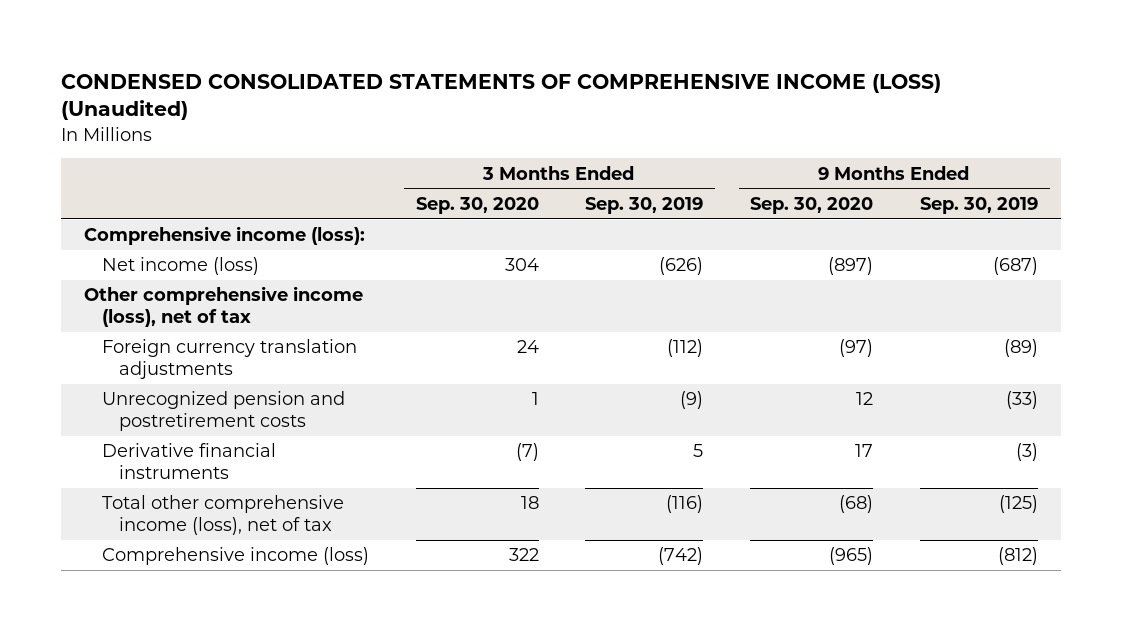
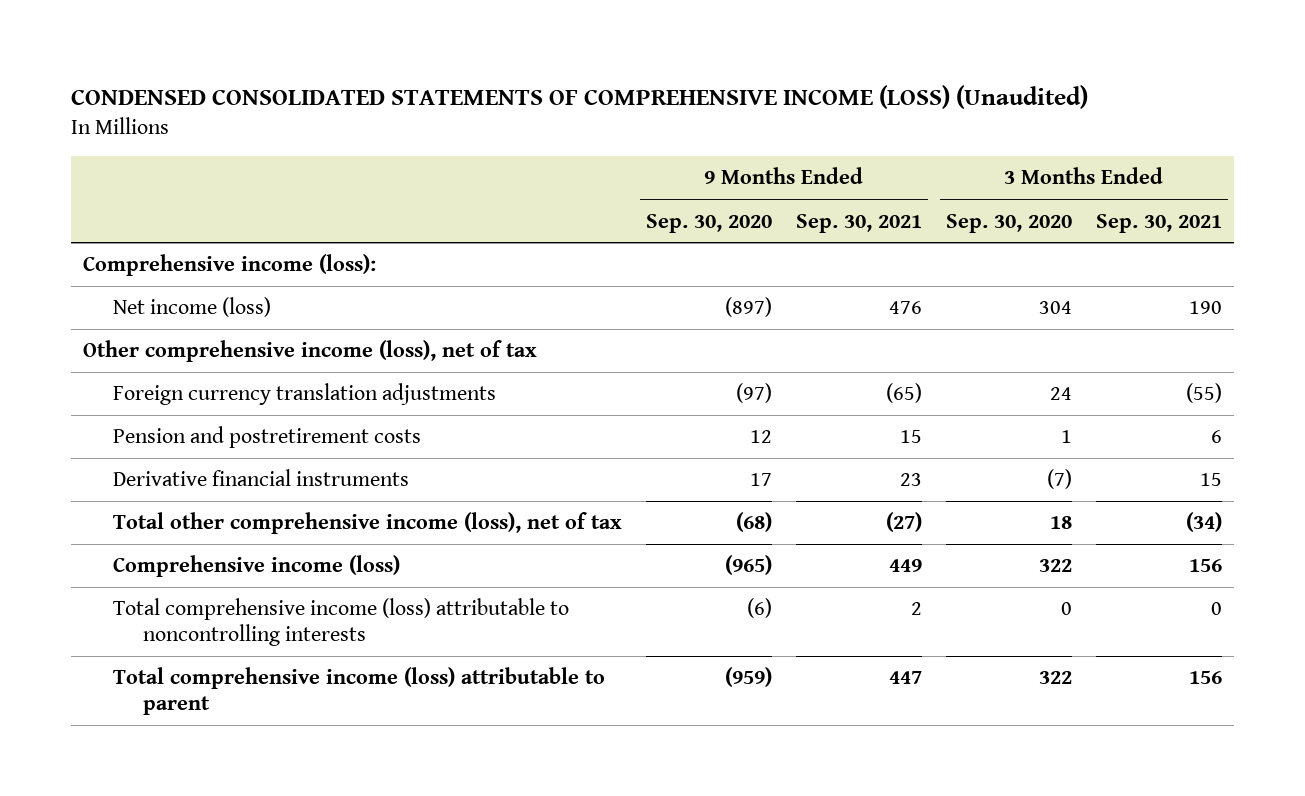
[585,197,704,215] Sep. 30, 2019 -> none
[920,197,1039,215] Sep. 30, 2019 -> none
none -> [796,213,923,233] Sep. 30, 2021
none -> [1096,213,1223,233] Sep. 30, 2021
[101,391,345,431] Unrecognized pension and postretirement costs -> [113,426,422,449] Pension and postretirement costs
none -> [113,598,570,647] Total comprehensive income (loss) attributable to noncontrolling interests
none -> [113,667,606,716] Total comprehensive income (loss) attributable to parent

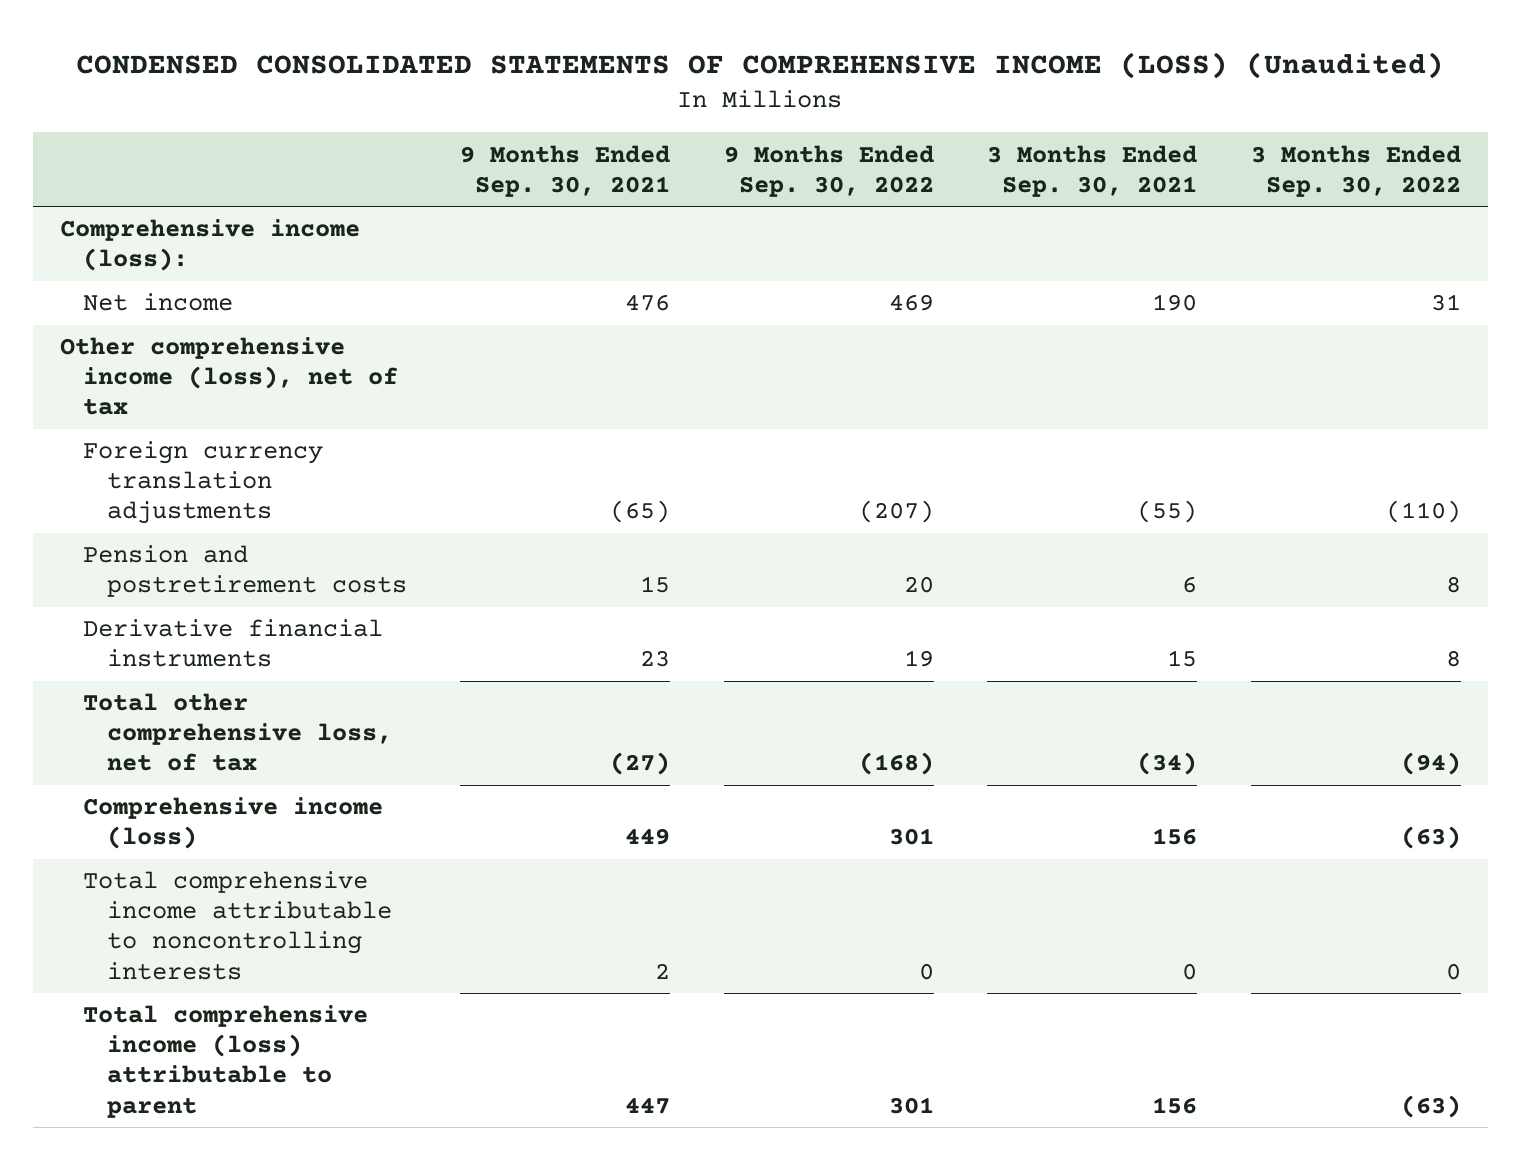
[646,213,773,233] Sep. 30, 2020 -> none
[946,213,1073,233] Sep. 30, 2020 -> none
none -> [723,144,934,197] 9 Months Ended Sep. 30, 2022
none -> [1250,144,1461,197] 3 Months Ended Sep. 30, 2022
[113,297,272,318] Net income (loss) -> [83,293,234,312] Net income
[113,512,623,535] Total other comprehensive income (loss), net of tax -> [83,693,392,772] Total other comprehensive loss, net of tax
[113,598,570,647] Total comprehensive income (loss) attributable to noncontrolling interests -> [83,871,392,980] Total comprehensive income attributable to noncontrolling interests

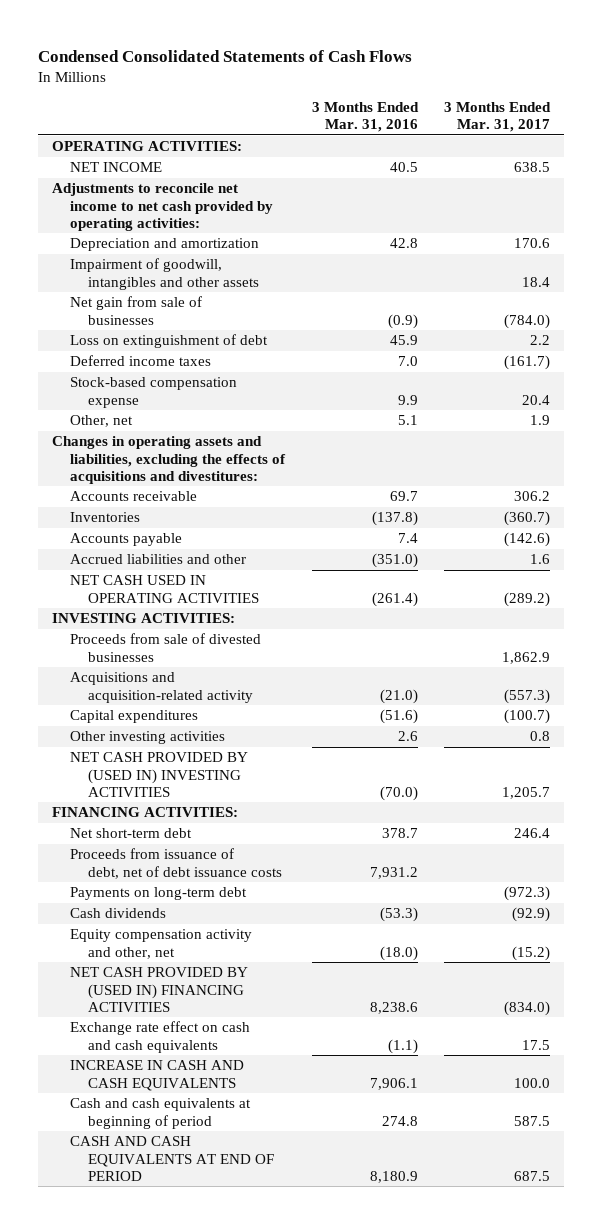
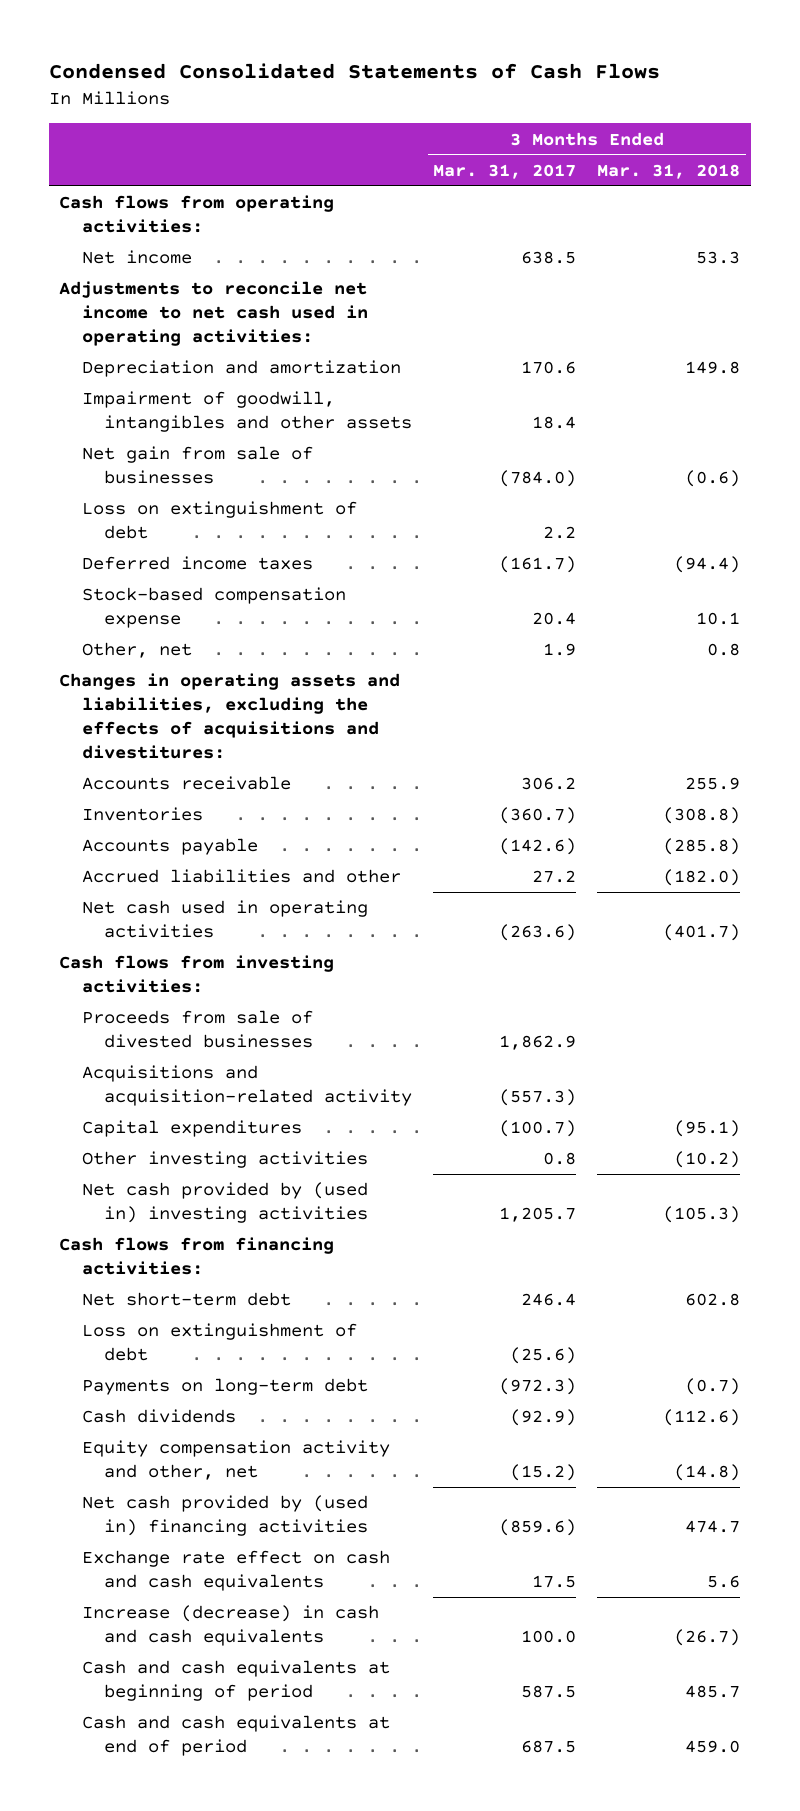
[311,102,419,133] 3 Months Ended Mar. 31, 2016 -> none
none -> [597,163,741,179] Mar. 31, 2018
[51,141,242,152] OPERATING ACTIVITIES: -> [59,195,335,234] Cash flows from operating activities:
[69,162,162,173] NET INCOME -> [81,250,192,265] Net income
[51,183,273,231] Adjustments to reconcile net income to net cash provided by operating activities: -> [59,281,368,347] Adjustments to reconcile net income to net cash used in operating activities:
[530,554,551,565] 1.6 -> [532,870,577,884] 27.2
[69,575,259,603] NET CASH USED IN OPERATING ACTIVITIES -> [81,900,368,939] Net cash used in operating activities
[504,591,551,607] (289.2) -> [499,924,577,942] (263.6)
[51,613,235,624] INVESTING ACTIVITIES: -> [59,955,335,994] Cash flows from investing activities:
[69,752,248,797] NET CASH PROVIDED BY (USED IN) INVESTING ACTIVITIES -> [81,1182,368,1224] Net cash provided by (used in) investing activities
[51,807,238,818] FINANCING ACTIVITIES: -> [59,1237,335,1276] Cash flows from financing activities:
[69,848,282,879] Proceeds from issuance of debt, net of debt issuance costs -> none
none -> [81,1323,357,1362] Loss on extinguishment of debt
[69,967,248,1012] NET CASH PROVIDED BY (USED IN) FINANCING ACTIVITIES -> [81,1495,368,1537] Net cash provided by (used in) financing activities
[504,1000,551,1016] (834.0) -> [499,1519,577,1537] (859.6)
[69,1060,244,1091] INCREASE IN CASH AND CASH EQUIVALENTS -> [81,1605,379,1647] Increase (decrease) in cash and cash equivalents
[69,1136,274,1181] CASH AND CASH EQUIVALENTS AT END OF PERIOD -> [81,1715,390,1757] Cash and cash equivalents at end of period

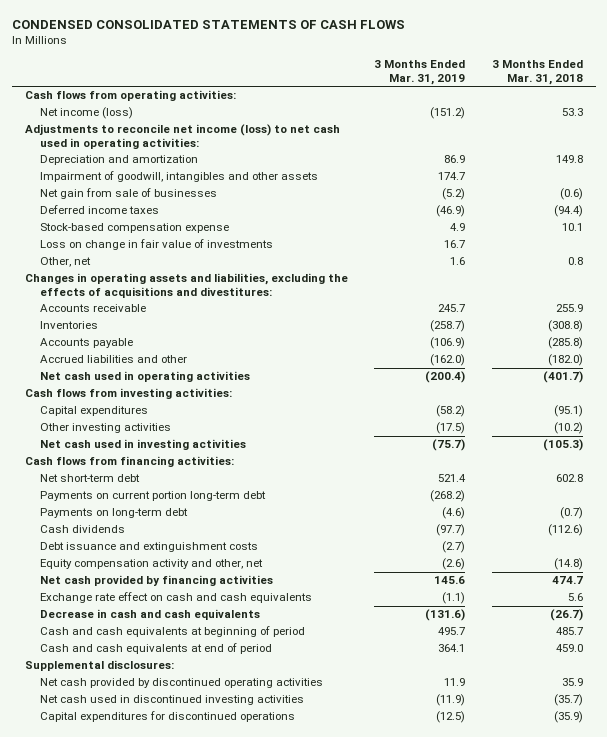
[48,63,660,80] Condensed Consolidated Statements of Cash Flows -> [11,20,405,30] CONDENSED CONSOLIDATED STATEMENTS OF CASH FLOWS
[433,163,577,179] Mar. 31, 2017 -> none
none -> [374,60,466,85] 3 Months Ended Mar. 31, 2019
[81,250,192,265] Net income -> [39,107,133,120] Net income (loss)
[59,281,368,347] Adjustments to reconcile net income to net cash used in operating activities: -> [24,124,340,150] Adjustments to reconcile net income (loss) to net cash used in operating activities:
[81,501,357,540] Loss on extinguishment of debt -> none
none -> [39,239,273,251] Loss on change in fair value of investments
[81,1010,313,1049] Proceeds from sale of divested businesses -> none
[81,1065,412,1107] Acquisitions and acquisition-related activity -> none
[81,1182,368,1224] Net cash provided by (used in) investing activities -> [39,439,246,451] Net cash used in investing activities
[81,1323,357,1362] Loss on extinguishment of debt -> none
none -> [39,491,266,502] Payments on current portion long-term debt
none -> [39,542,258,553] Debt issuance and extinguishment costs
[81,1495,368,1537] Net cash provided by (used in) financing activities -> [39,575,273,587] Net cash provided by financing activities
[81,1605,379,1647] Increase (decrease) in cash and cash equivalents -> [39,609,260,621] Decrease in cash and cash equivalents
none -> [24,660,174,672] Supplemental disclosures:
none -> [39,678,323,689] Net cash provided by discontinued operating activities
none -> [39,695,304,706] Net cash used in discontinued investing activities
none -> [39,711,295,723] Capital expenditures for discontinued operations

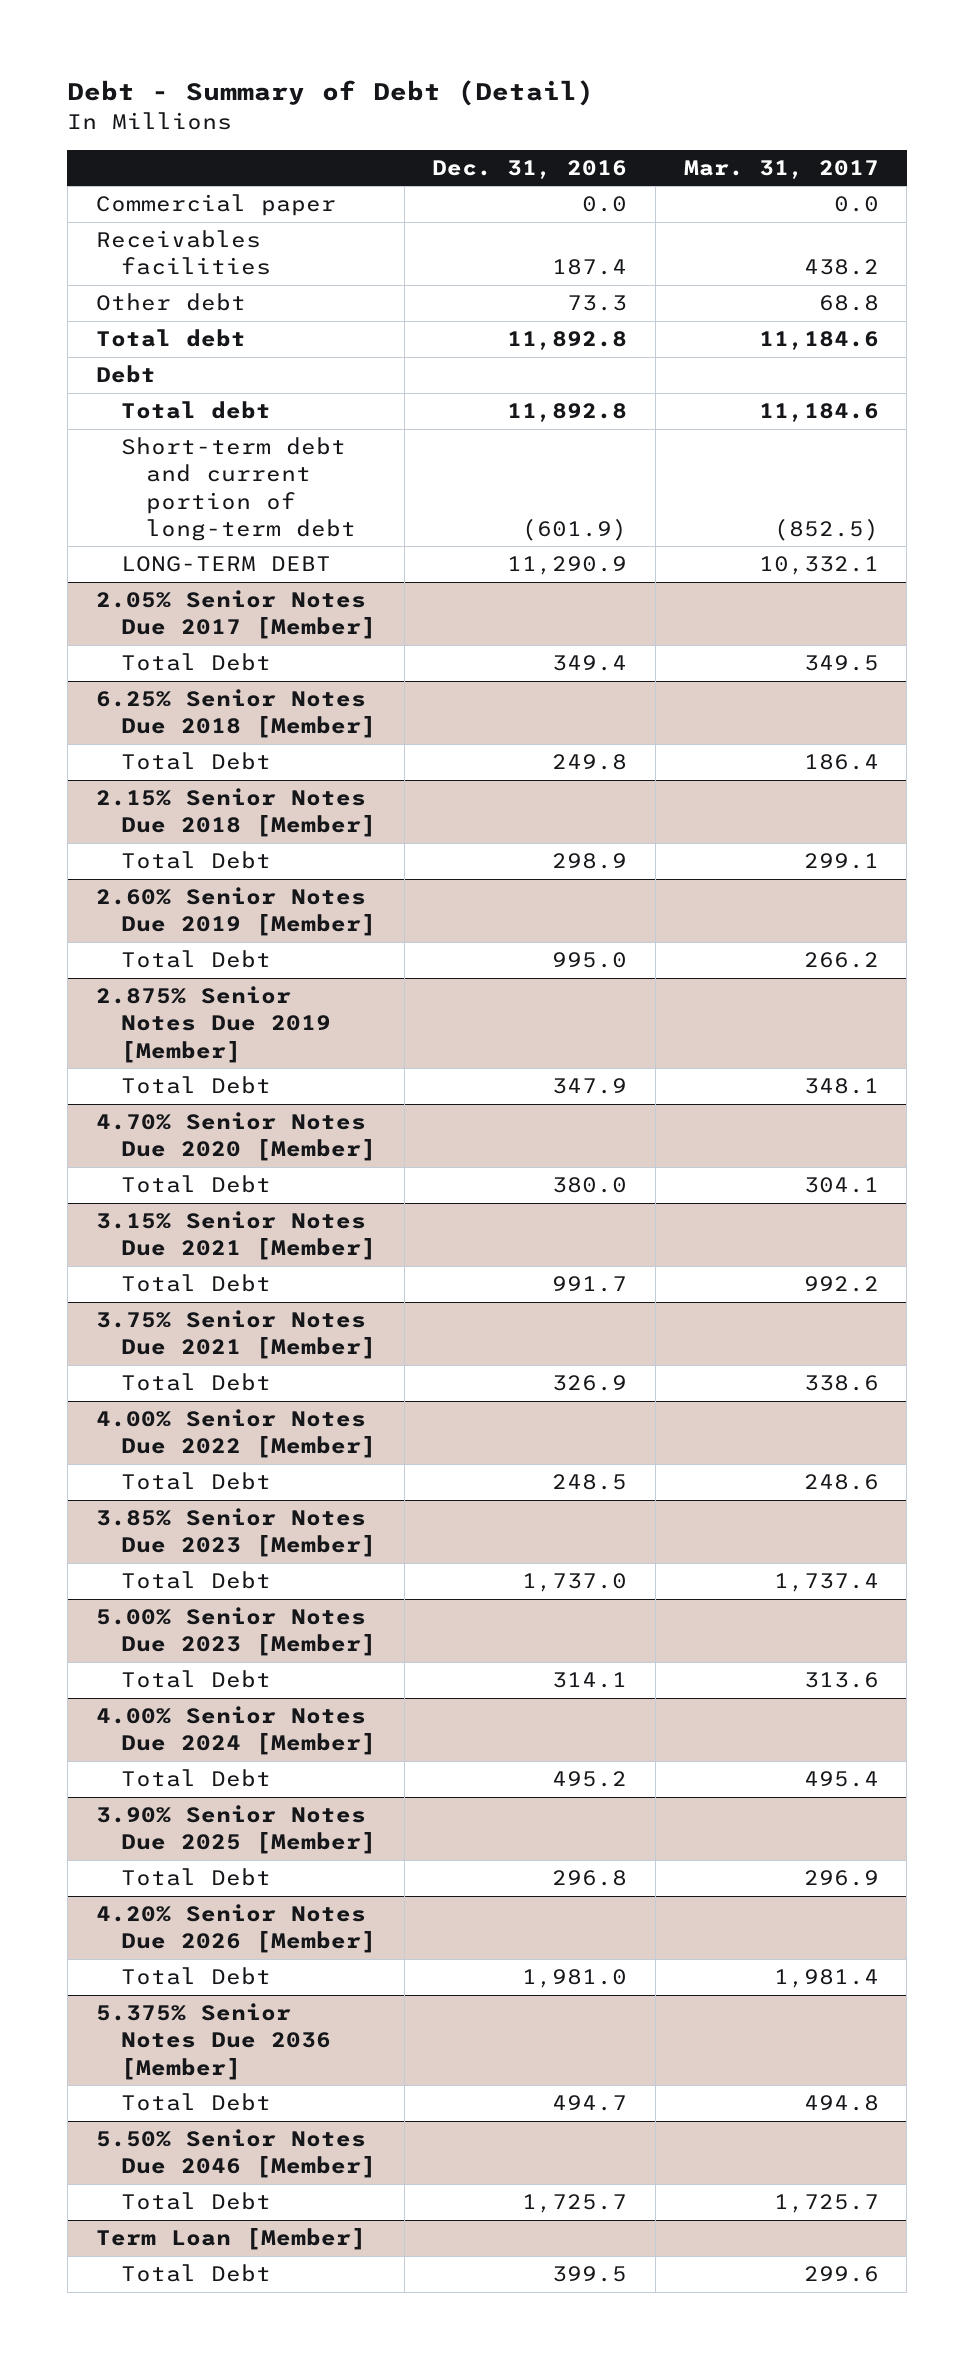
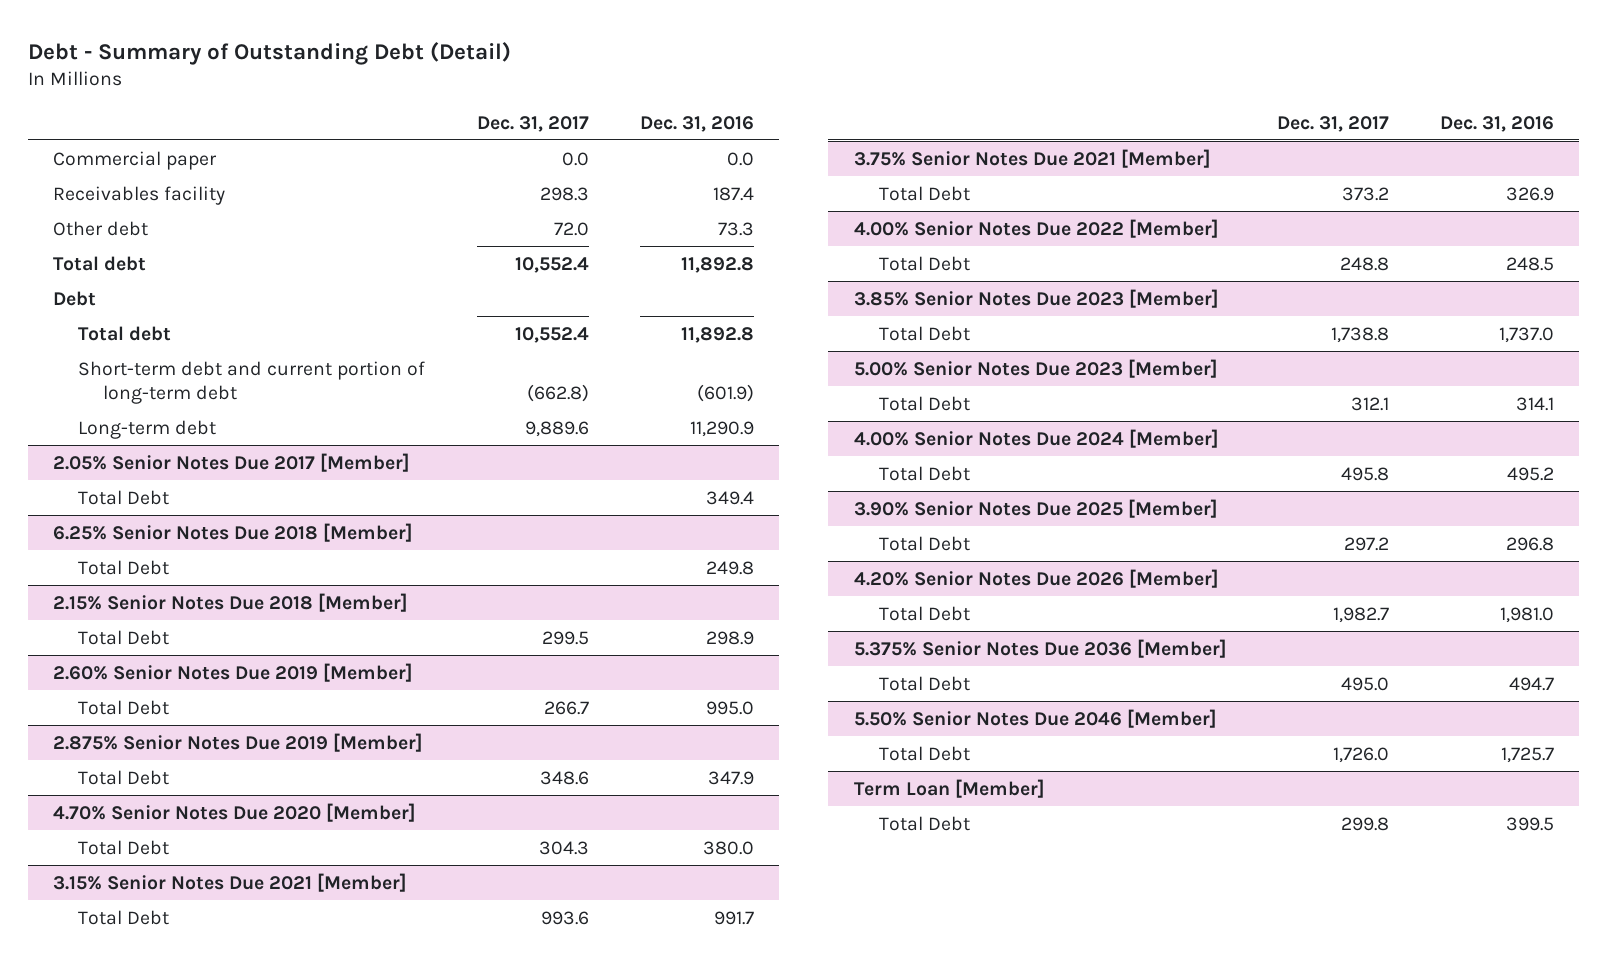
[67,80,595,107] Debt - Summary of Debt (Detail) -> [27,41,511,65] Debt - Summary of Outstanding Debt (Detail)
[683,159,879,179] Mar. 31, 2017 -> none
none -> [476,115,589,132] Dec. 31, 2017
[95,230,272,276] Receivables facilities -> [53,185,226,205] Receivables facility
[121,556,332,573] LONG-TERM DEBT -> [78,419,217,439] Long-term debt

